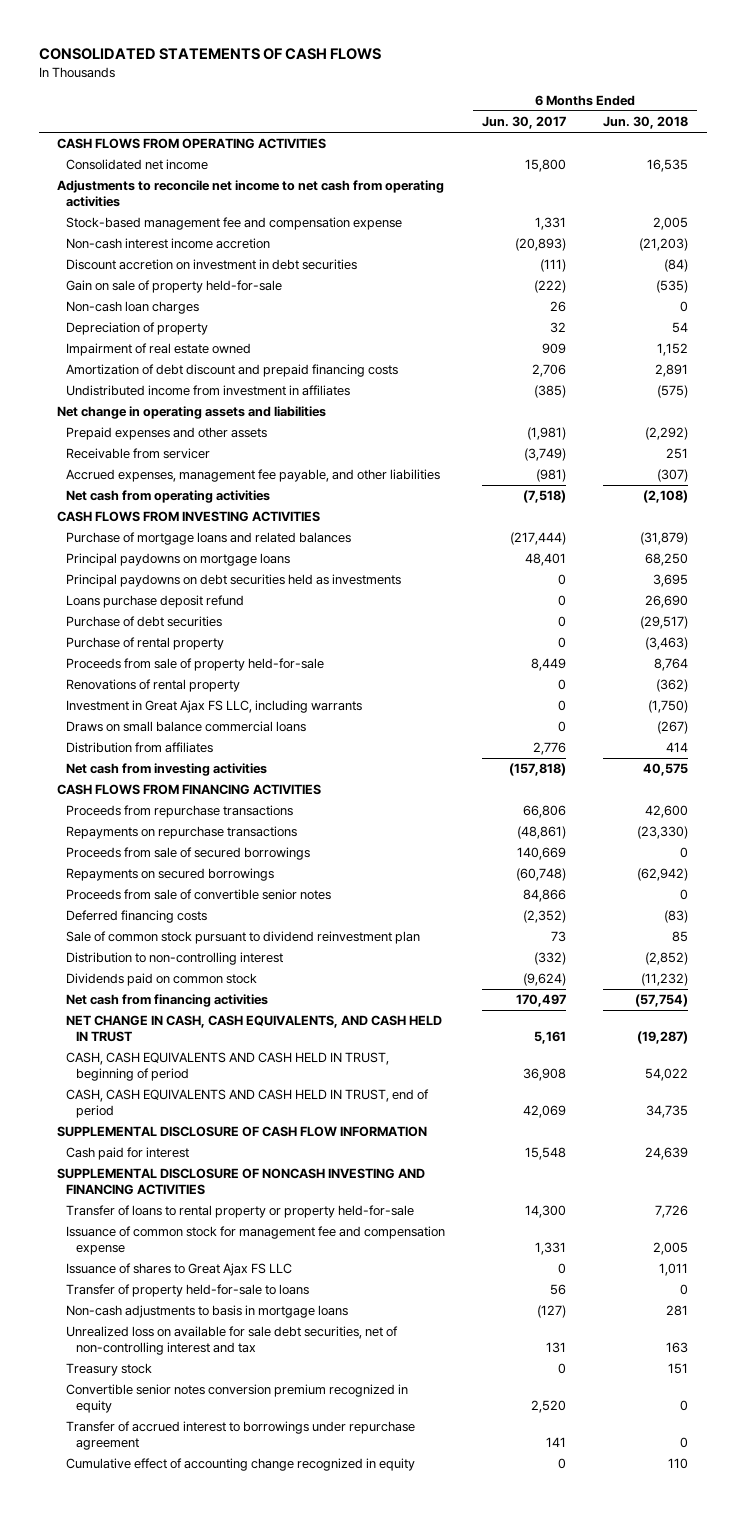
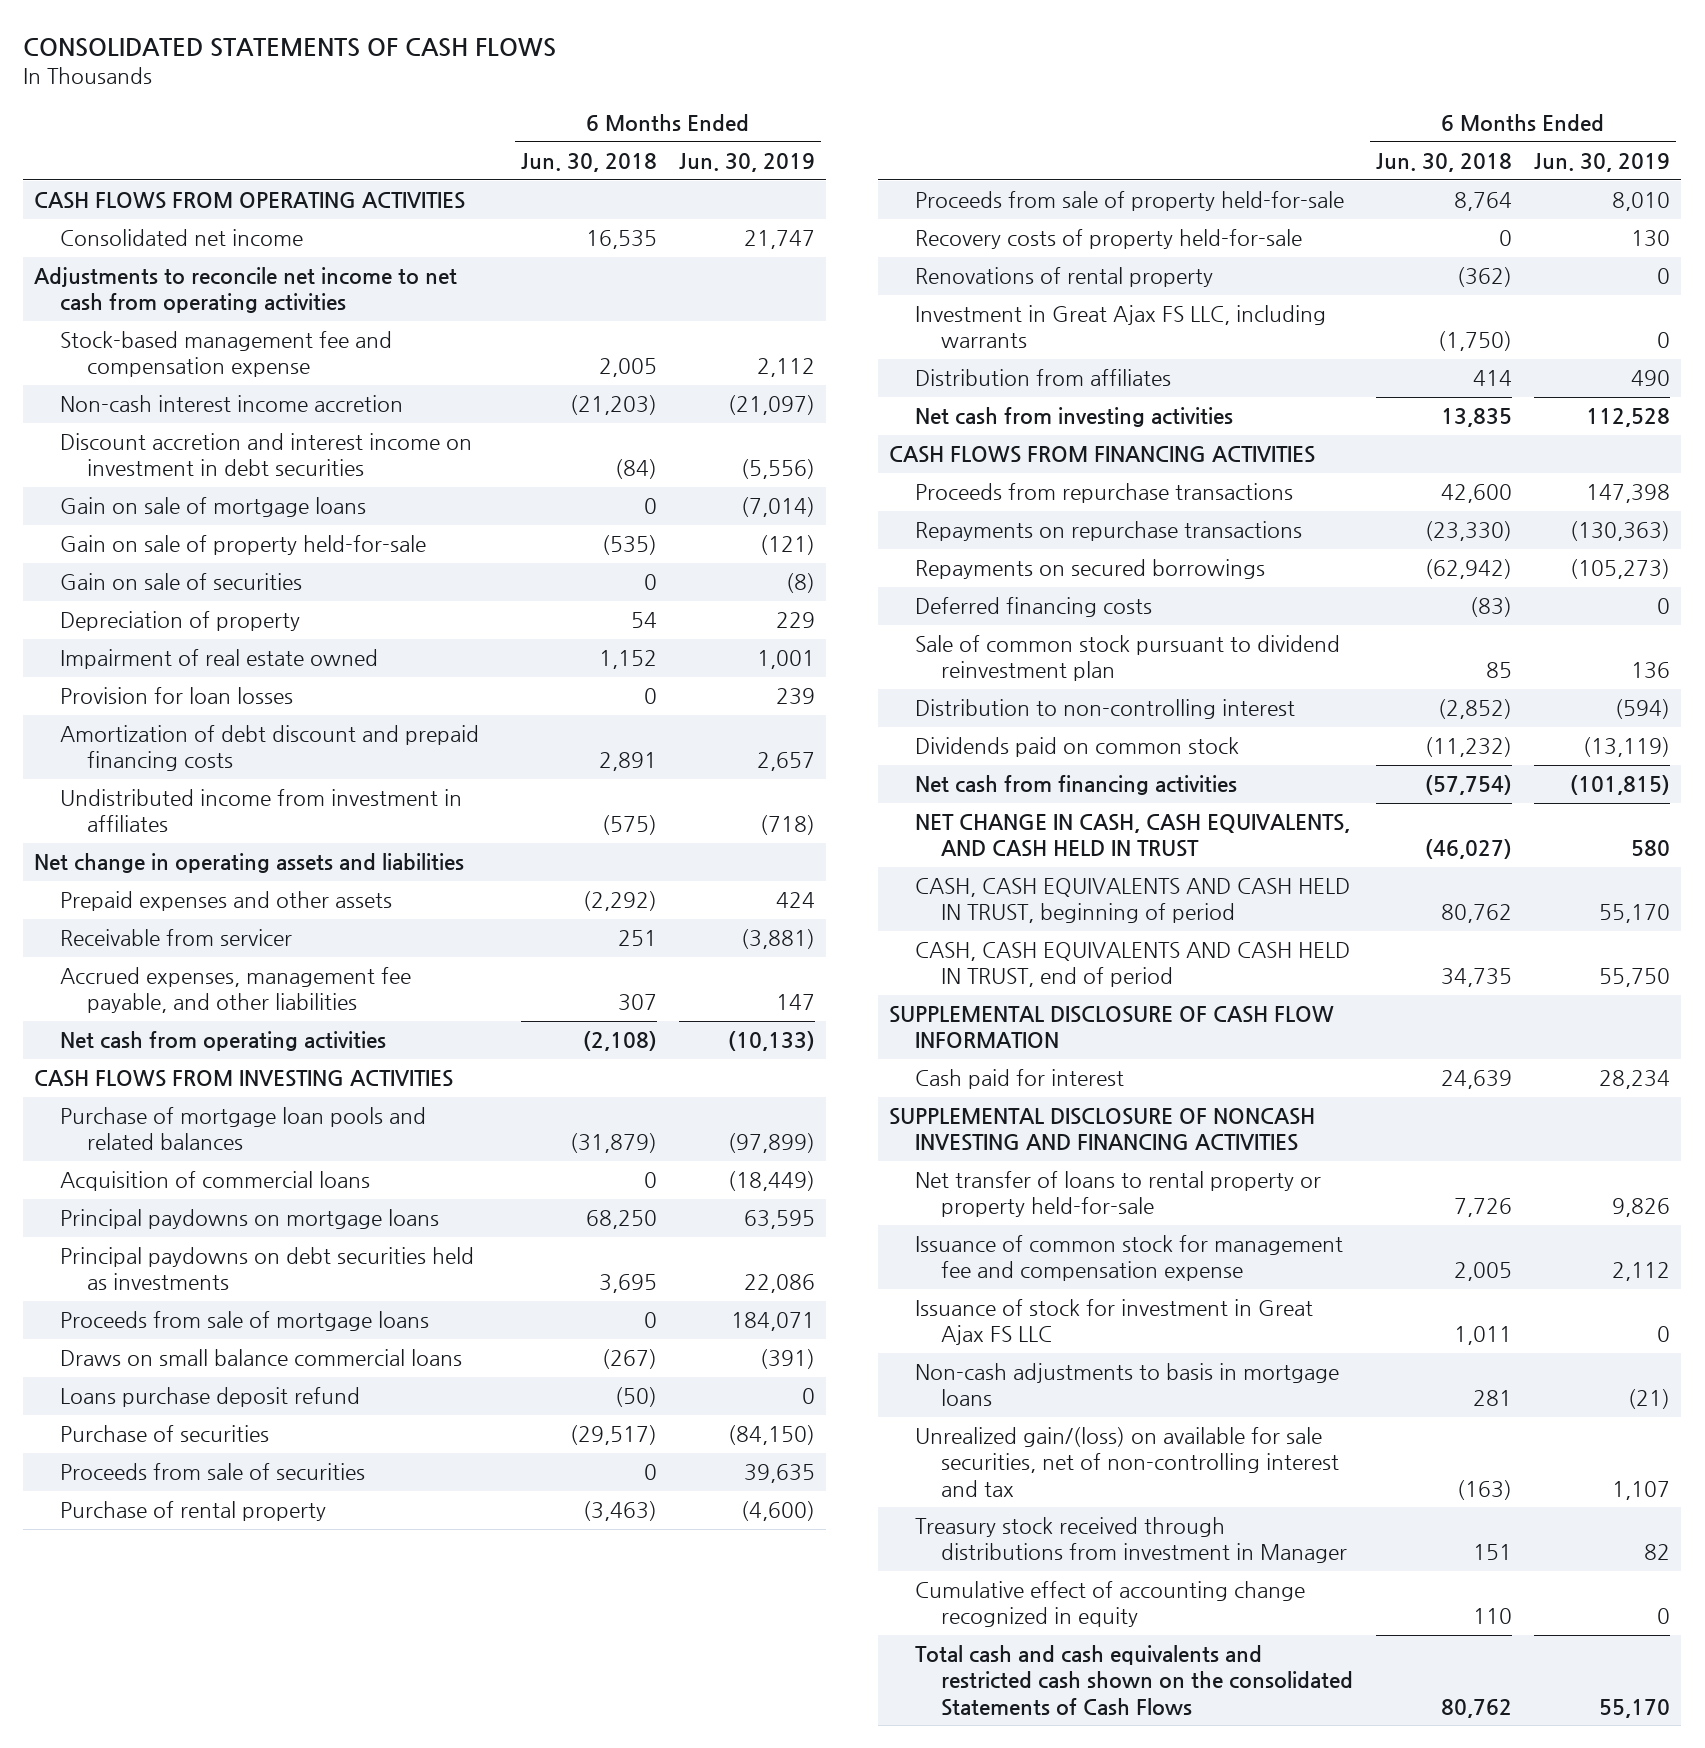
[482,116,567,130] Jun. 30, 2017 -> none
none -> [679,152,816,172] Jun. 30, 2019
[66,259,358,271] Discount accretion on investment in debt securities -> [60,433,473,477] Discount accretion and interest income on investment in debt securities
none -> [60,497,367,518] Gain on sale of mortgage loans
[66,301,200,315] Non-cash loan charges -> none
none -> [60,573,303,591] Gain on sale of securities
none -> [60,687,294,705] Provision for loan losses
[657,469,689,483] (307) -> [617,994,657,1012] 307
[66,532,352,546] Purchase of mortgage loans and related balances -> [60,1107,427,1151] Purchase of mortgage loan pools and related balances
none -> [60,1171,371,1192] Acquisition of commercial loans
none -> [60,1311,430,1332] Proceeds from sale of mortgage loans
[66,721,307,733] Draws on small balance commercial loans -> [60,1349,463,1367] Draws on small balance commercial loans
[645,595,689,609] 26,690 -> [614,1387,657,1408] (50)
[66,616,223,628] Purchase of debt securities -> [60,1425,270,1443] Purchase of securities
none -> [60,1463,366,1481] Proceeds from sale of securities
none -> [915,229,1303,250] Recovery costs of property held-for-sale
[643,763,689,777] 40,575 -> [1440,408,1512,428] 13,835
[66,847,311,861] Proceeds from sale of secured borrowings -> none
[66,889,332,901] Proceeds from sale of convertible senior notes -> none
[637,1031,689,1045] (19,287) -> [1424,839,1512,860] (46,027)
[645,1068,689,1082] 54,022 -> [1440,904,1512,924] 80,762
[66,1205,415,1219] Transfer of loans to rental property or property held-for-sale -> [915,1171,1322,1218] Net transfer of loans to rental property or property held-for-sale
[66,1284,310,1298] Transfer of property held-for-sale to loans -> none
[66,1263,293,1277] Issuance of shares to Great Ajax FS LLC -> [915,1299,1314,1346] Issuance of stock for investment in Great Ajax FS LLC
[66,1384,409,1414] Convertible senior notes conversion premium recognized in equity -> none
[66,1421,416,1451] Transfer of accrued interest to borrowings under repurchase agreement -> none
[66,1326,399,1356] Unrealized loss on available for sale debt securities, net of non-controlling interest and tax -> [915,1427,1340,1497] Unrealized gain/(loss) on available for sale securities, net of non-controlling interest and tax
[666,1342,689,1354] 163 -> [1456,1479,1512,1500] (163)
[66,1363,153,1377] Treasury stock -> [915,1517,1348,1564] Treasury stock received through distributions from investment in Manager
none -> [915,1645,1354,1716] Total cash and cash equivalents and restricted cash shown on the consolidated Statements of Cash Flows

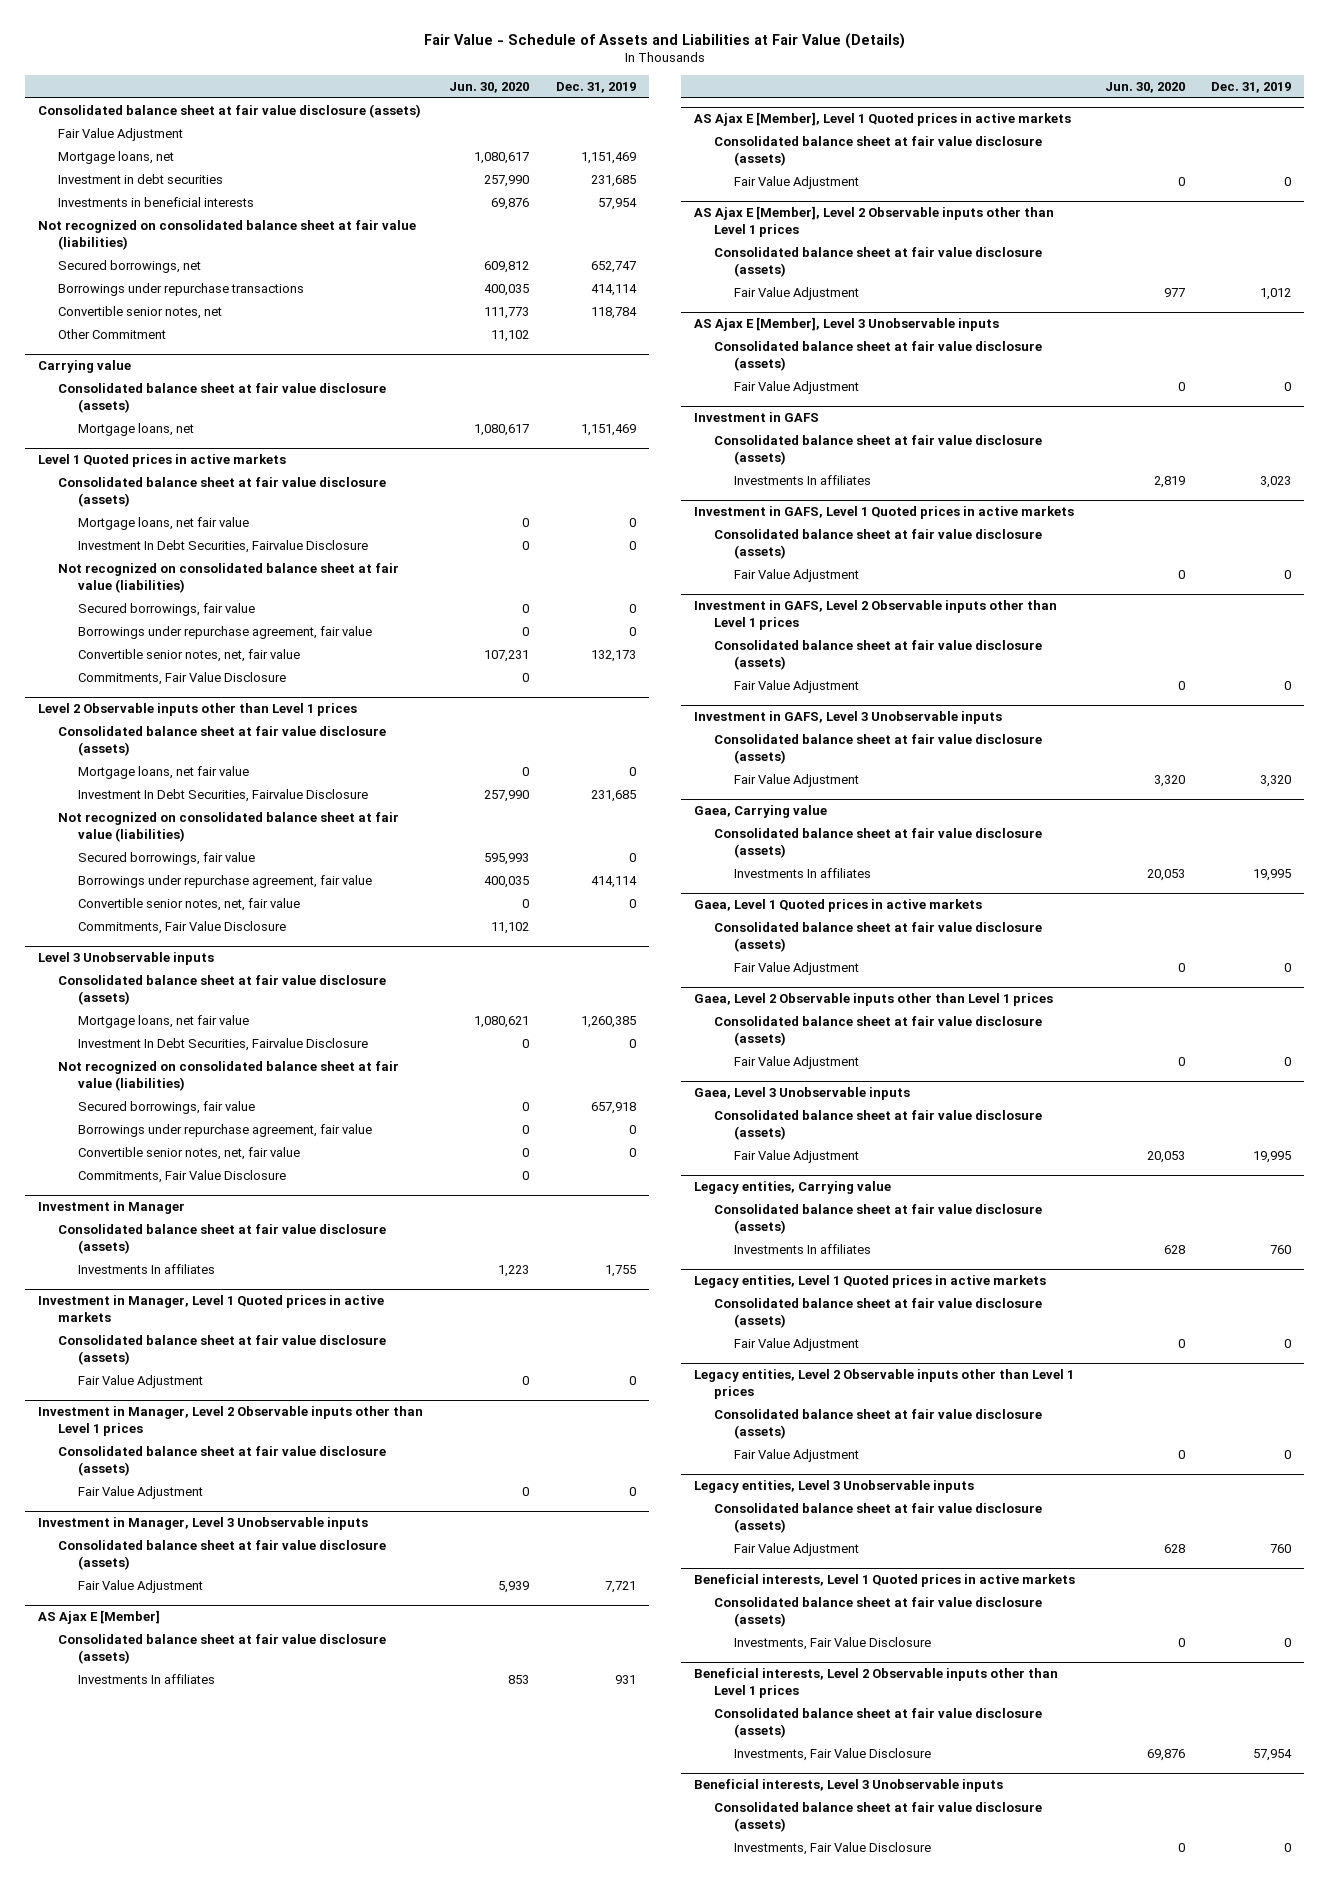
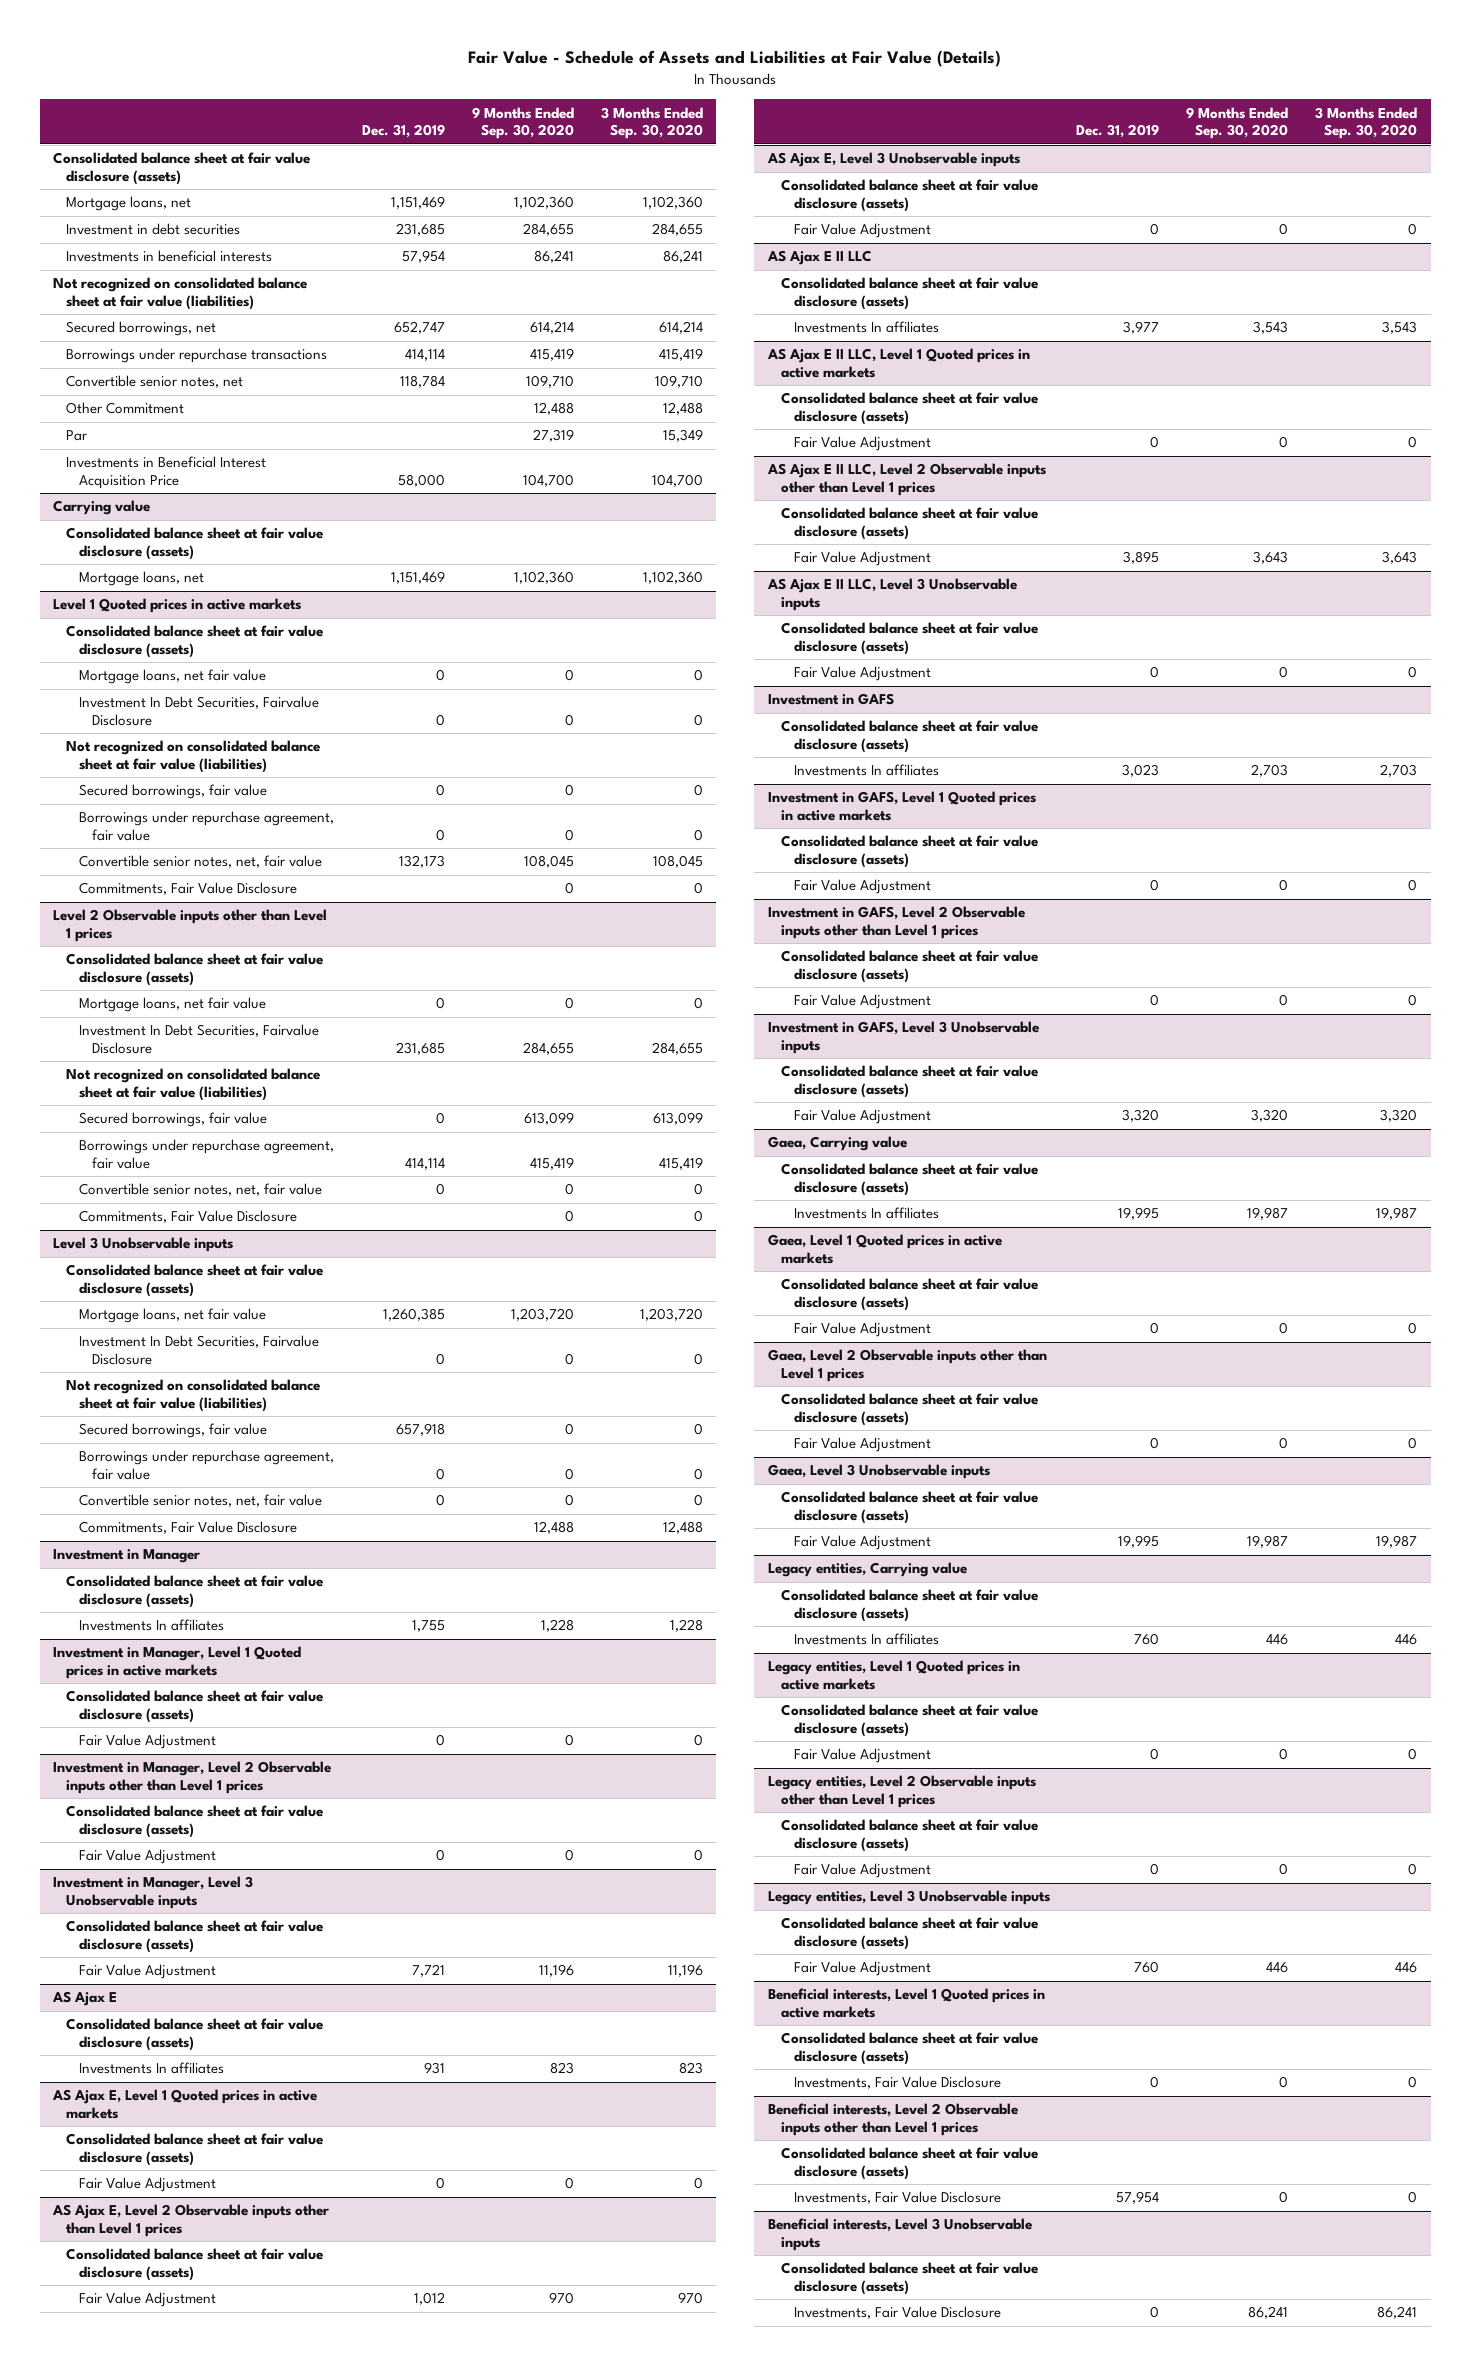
[449,81,530,93] Jun. 30, 2020 -> none
none -> [471,106,574,140] 9 Months Ended Sep. 30, 2020
none -> [600,106,703,140] 3 Months Ended Sep. 30, 2020
[58,128,184,142] Fair Value Adjustment -> none
none -> [66,430,89,442] Par
none -> [66,456,267,490] Investments in Beneficial Interest Acquisition Price
[38,1610,161,1625] AS Ajax E [Member] -> [52,1991,118,2007] AS Ajax E
[693,112,1071,127] AS Ajax E [Member], Level 1 Quoted prices in active markets -> [52,2089,318,2120] AS Ajax E, Level 1 Quoted prices in active markets
[693,206,1054,237] AS Ajax E [Member], Level 2 Observable inputs other than Level 1 prices -> [52,2204,330,2238] AS Ajax E, Level 2 Observable inputs other than Level 1 prices
[693,317,999,332] AS Ajax E [Member], Level 3 Unobservable inputs -> [766,152,1020,168] AS Ajax E, Level 3 Unobservable inputs
none -> [766,250,872,266] AS Ajax E II LLC
none -> [780,277,1038,311] Consolidated balance sheet at fair value disclosure (assets)
none -> [793,321,939,334] Investments In affiliates
none -> [766,348,1030,379] AS Ajax E II LLC, Level 1 Quoted prices in active markets
none -> [780,392,1038,426] Consolidated balance sheet at fair value disclosure (assets)
none -> [793,436,931,452] Fair Value Adjustment
none -> [766,463,1046,497] AS Ajax E II LLC, Level 2 Observable inputs other than Level 1 prices
none -> [780,507,1038,541] Consolidated balance sheet at fair value disclosure (assets)
none -> [793,551,931,567] Fair Value Adjustment
none -> [766,578,1017,612] AS Ajax E II LLC, Level 3 Unobservable inputs
none -> [780,622,1038,656] Consolidated balance sheet at fair value disclosure (assets)
none -> [793,666,931,682] Fair Value Adjustment

